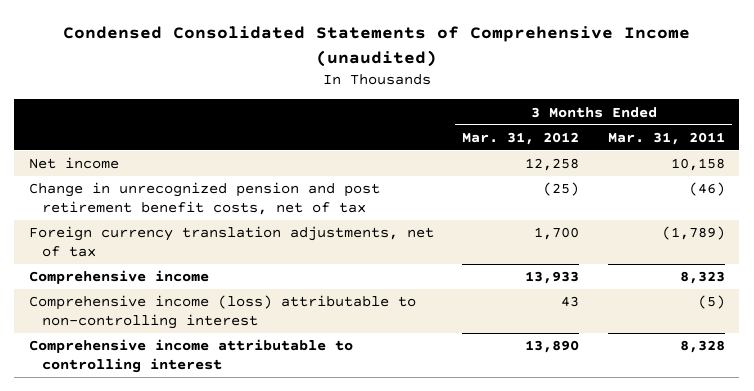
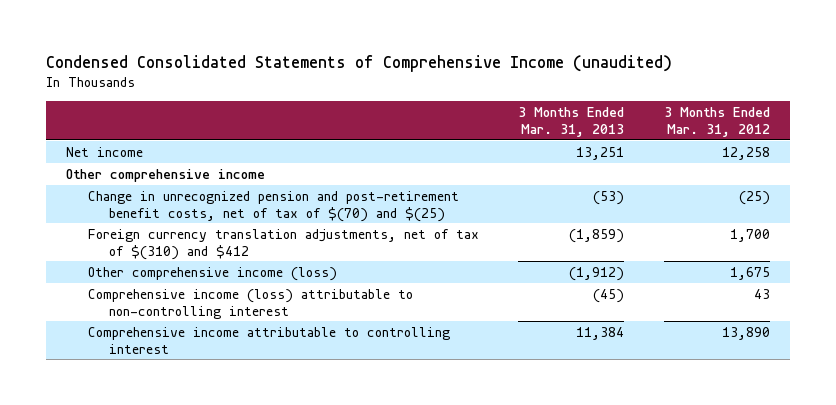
[608,131,726,145] Mar. 31, 2011 -> none
none -> [518,106,625,137] 3 Months Ended Mar. 31, 2013
none -> [65,168,265,182] Other comprehensive income
[28,182,380,216] Change in unrecognized pension and post retirement benefit costs, net of tax -> [87,190,459,222] Change in unrecognized pension and post-retirement benefit costs, net of tax of $(70) and $(25)
[28,226,434,258] Foreign currency translation adjustments, net of tax -> [87,228,479,260] Foreign currency translation adjustments, net of tax of $(310) and $412
[28,270,209,285] Comprehensive income -> [87,266,337,281] Other comprehensive income (loss)
[525,271,580,285] 13,933 -> [730,266,771,280] 1,675

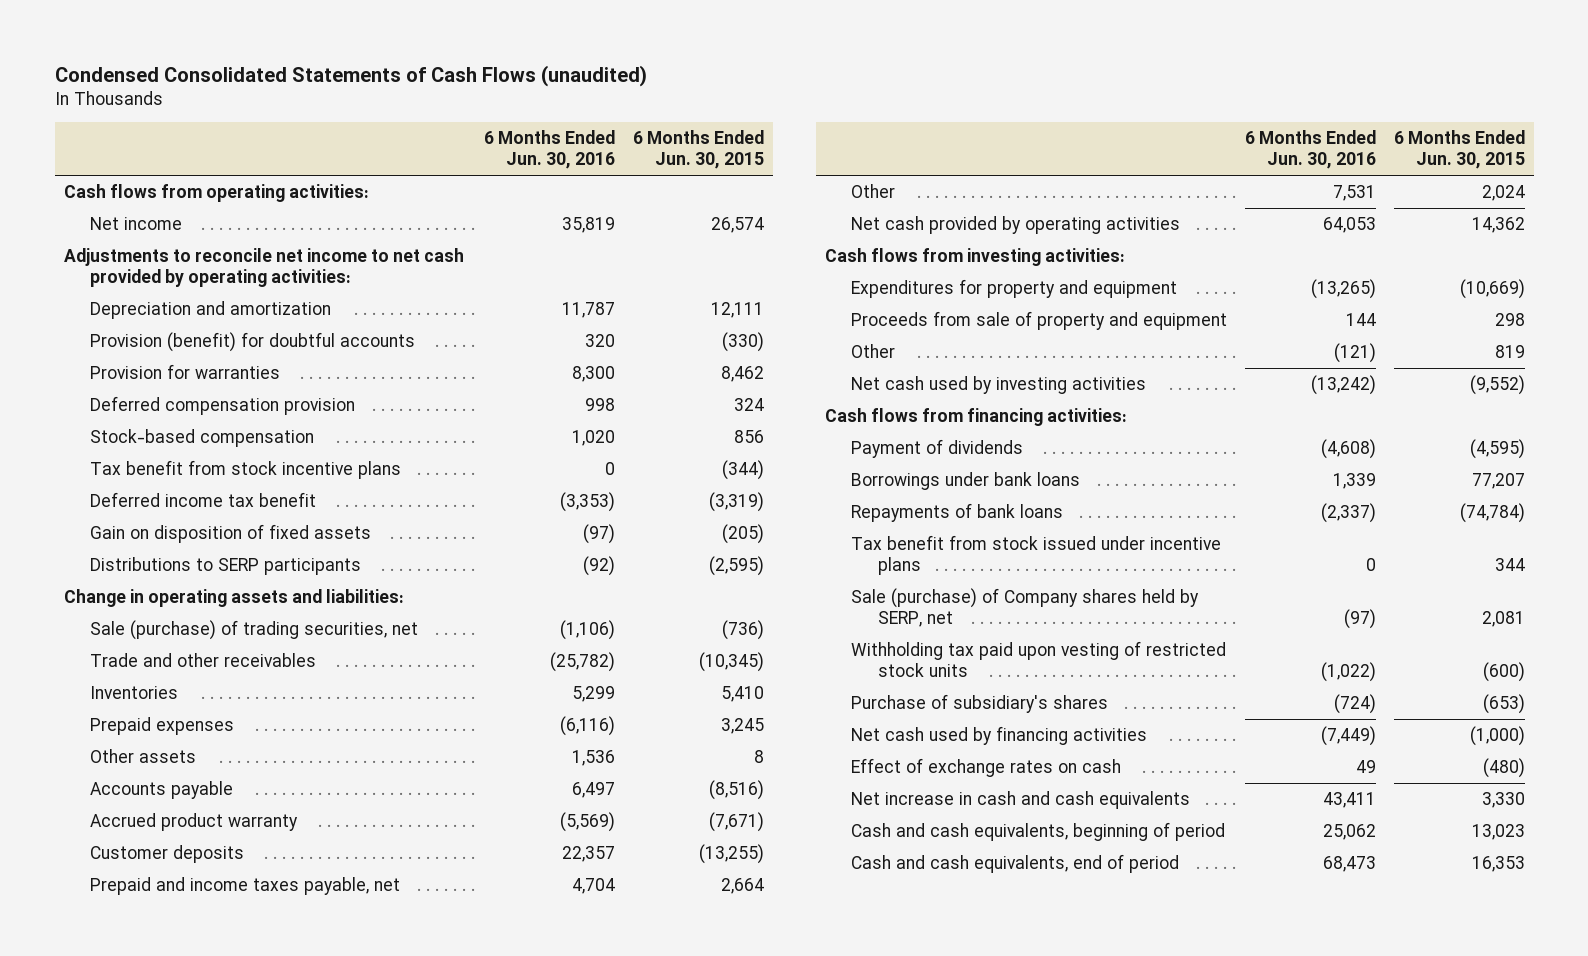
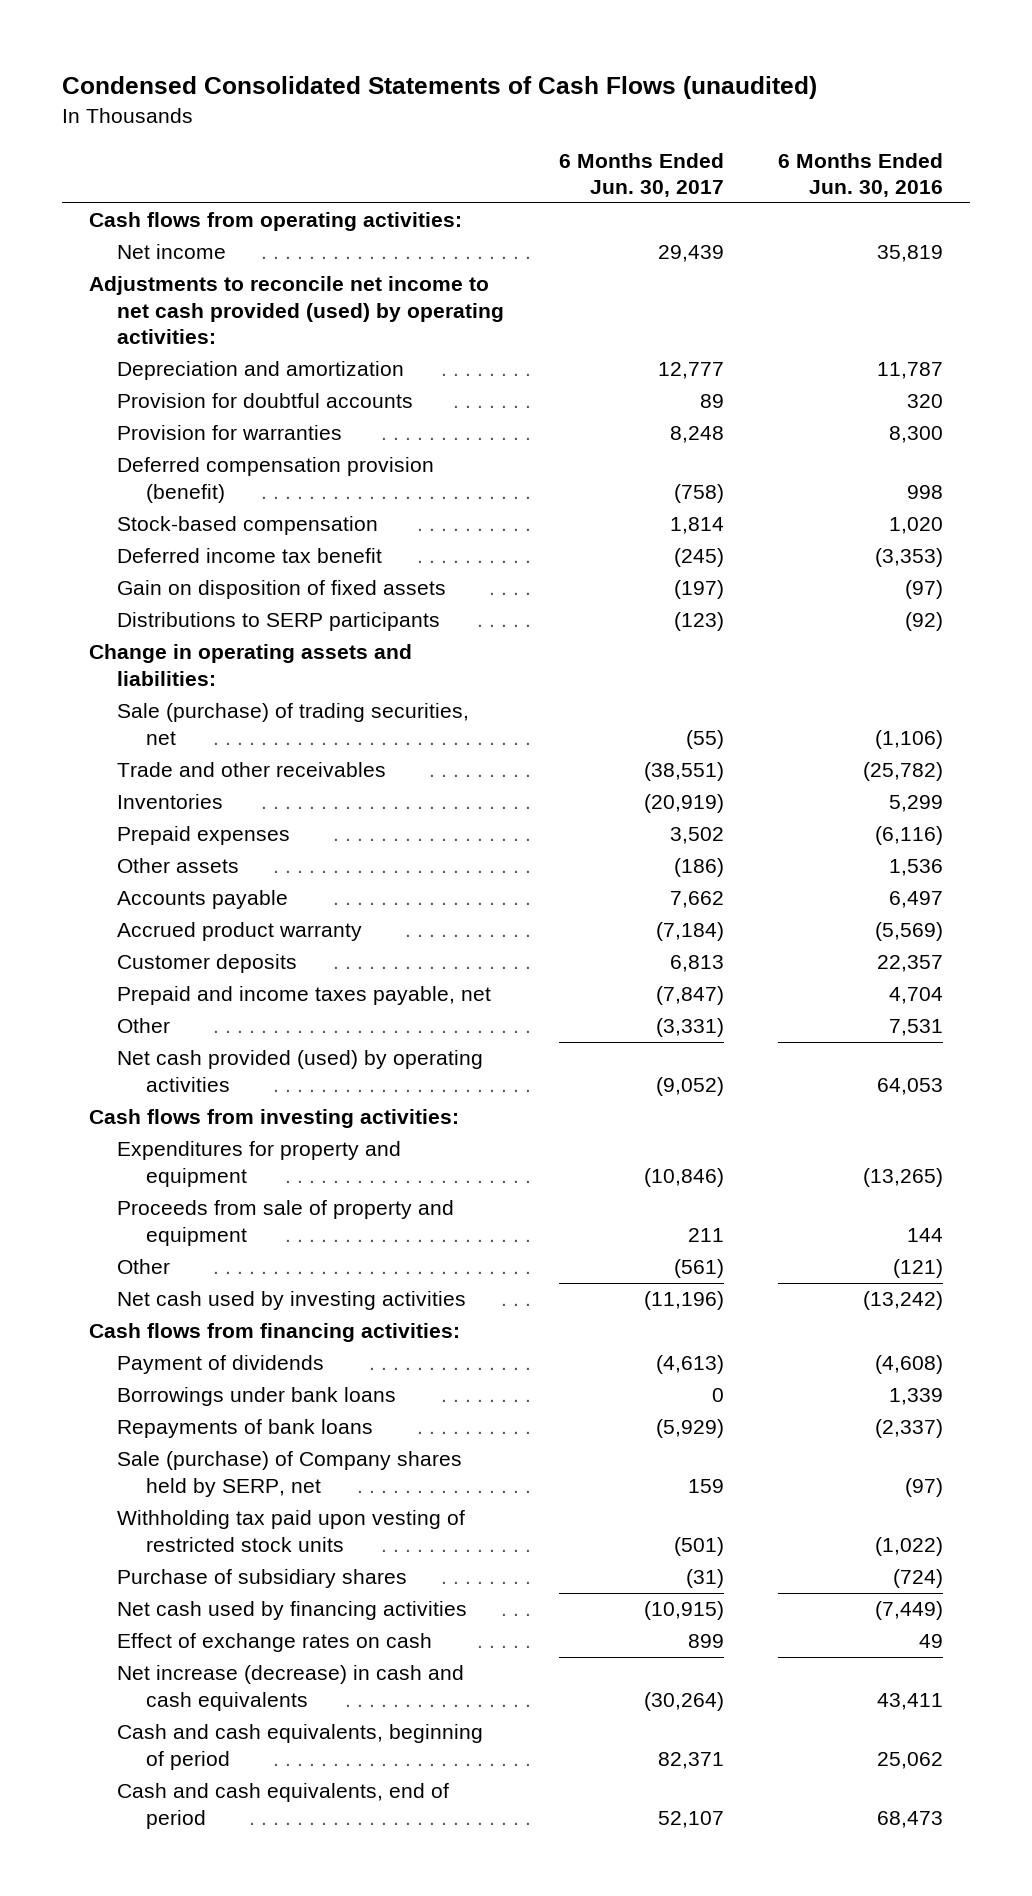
[632,130,764,170] 6 Months Ended Jun. 30, 2015 -> none
none -> [558,152,724,197] 6 Months Ended Jun. 30, 2017
[63,247,464,288] Adjustments to reconcile net income to net cash provided by operating activities: -> [88,276,505,344] Adjustments to reconcile net income to net cash provided (used) by operating activities:
[90,331,416,352] Provision (benefit) for doubtful accounts -> [117,393,414,409] Provision for doubtful accounts
[90,395,356,415] Deferred compensation provision -> [117,457,435,503] Deferred compensation provision (benefit)
[90,459,402,479] Tax benefit from stock incentive plans -> none
[851,215,1181,234] Net cash provided by operating activities -> [117,1050,484,1092] Net cash provided (used) by operating activities
[851,534,1222,576] Tax benefit from stock issued under incentive plans -> none
[851,693,1109,713] Purchase of subsidiary's shares -> [117,1569,408,1589] Purchase of subsidiary shares
[851,790,1191,809] Net increase in cash and cash equivalents -> [117,1665,465,1711] Net increase (decrease) in cash and cash equivalents

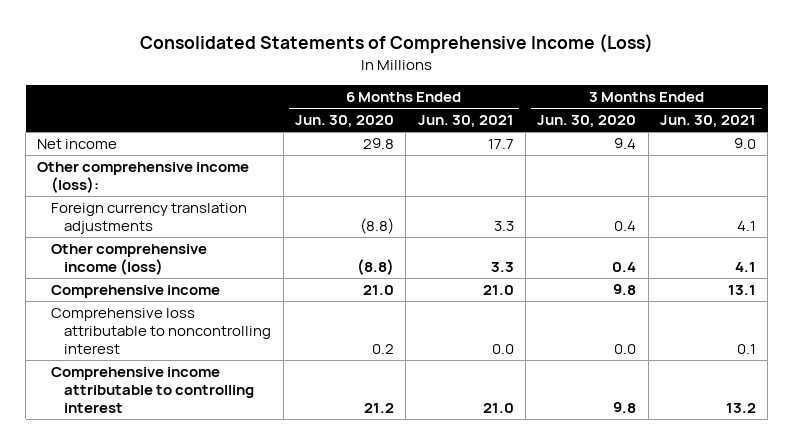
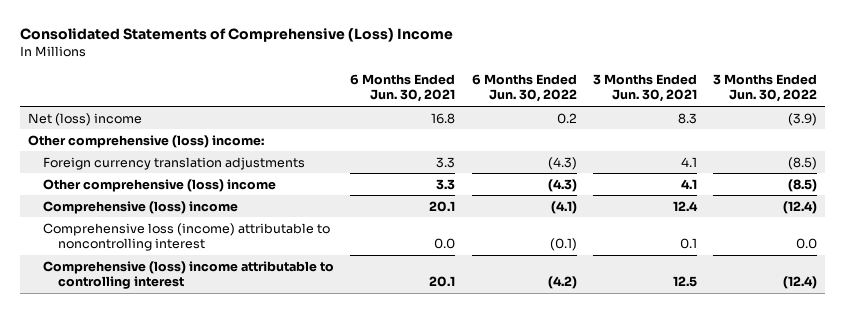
[139,34,653,54] Consolidated Statements of Comprehensive Income (Loss) -> [20,28,454,43] Consolidated Statements of Comprehensive (Loss) Income
[294,115,394,129] Jun. 30, 2020 -> none
[537,115,637,129] Jun. 30, 2020 -> none
none -> [471,73,577,103] 6 Months Ended Jun. 30, 2022
none -> [712,73,817,103] 3 Months Ended Jun. 30, 2022
[37,139,118,150] Net income -> [28,112,143,126] Net (loss) income
[487,139,514,150] 17.7 -> [431,112,456,124] 16.8
[733,138,756,150] 9.0 -> [677,112,697,124] 8.3
[37,162,250,193] Other comprehensive income (loss): -> [28,134,265,148] Other comprehensive (loss) income:
[50,244,207,275] Other comprehensive income (loss) -> [43,178,277,192] Other comprehensive (loss) income
[50,285,220,299] Comprehensive income -> [43,200,239,214] Comprehensive (loss) income
[482,285,514,296] 21.0 -> [429,200,456,212] 20.1
[727,285,756,296] 13.1 -> [672,200,698,211] 12.4
[50,308,272,354] Comprehensive loss attributable to noncontrolling interest -> [43,222,331,252] Comprehensive loss (income) attributable to noncontrolling interest
[50,367,255,413] Comprehensive income attributable to controlling interest -> [43,260,335,290] Comprehensive (loss) income attributable to controlling interest
[482,402,514,413] 21.0 -> [429,276,456,288] 20.1
[725,402,756,413] 13.2 -> [672,276,697,288] 12.5

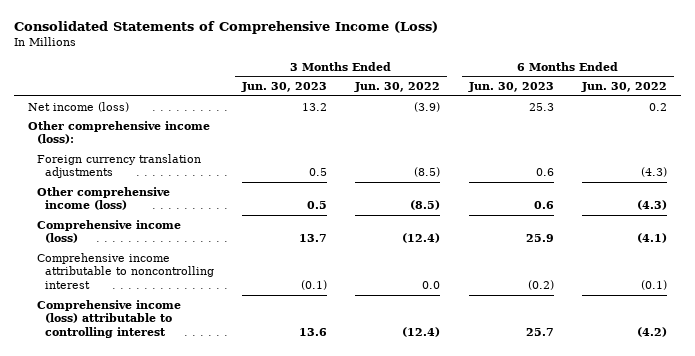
[20,28,454,43] Consolidated Statements of Comprehensive (Loss) Income -> [14,21,439,35] Consolidated Statements of Comprehensive Income (Loss)
[350,73,456,103] 6 Months Ended Jun. 30, 2021 -> none
[592,73,697,103] 3 Months Ended Jun. 30, 2021 -> none
none -> [240,82,327,93] Jun. 30, 2023
none -> [467,82,554,93] Jun. 30, 2023
[28,112,143,126] Net (loss) income -> [28,101,130,112] Net income (loss)
[28,134,265,148] Other comprehensive (loss) income: -> [28,120,211,145] Other comprehensive income (loss):
[43,178,277,192] Other comprehensive (loss) income -> [36,186,170,211] Other comprehensive income (loss)
[43,200,239,214] Comprehensive (loss) income -> [36,219,181,244] Comprehensive income (loss)
[43,222,331,252] Comprehensive loss (income) attributable to noncontrolling interest -> [36,252,214,290] Comprehensive income attributable to noncontrolling interest
[43,260,335,290] Comprehensive (loss) income attributable to controlling interest -> [36,299,181,339] Comprehensive income (loss) attributable to controlling interest

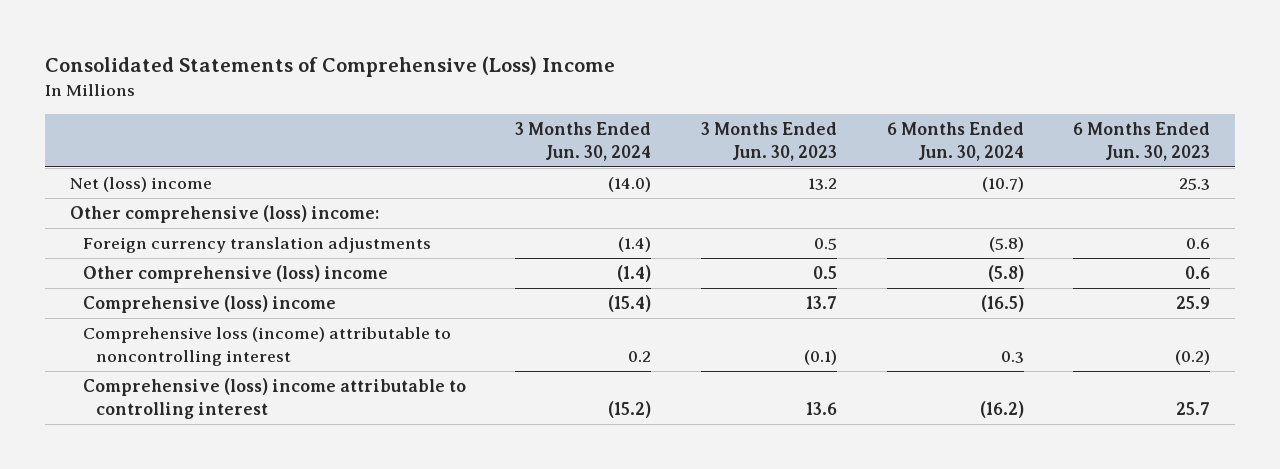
[14,21,439,35] Consolidated Statements of Comprehensive Income (Loss) -> [44,56,615,78] Consolidated Statements of Comprehensive (Loss) Income
[354,82,441,93] Jun. 30, 2022 -> none
[580,82,667,93] Jun. 30, 2022 -> none
none -> [515,121,652,161] 3 Months Ended Jun. 30, 2024
none -> [886,121,1024,161] 6 Months Ended Jun. 30, 2024
[28,101,130,112] Net income (loss) -> [69,176,212,192] Net (loss) income
[28,120,211,145] Other comprehensive income (loss): -> [69,204,379,223] Other comprehensive (loss) income:
[36,186,170,211] Other comprehensive income (loss) -> [82,264,388,283] Other comprehensive (loss) income
[36,219,181,244] Comprehensive income (loss) -> [82,294,336,313] Comprehensive (loss) income
[36,252,214,290] Comprehensive income attributable to noncontrolling interest -> [82,326,451,366] Comprehensive loss (income) attributable to noncontrolling interest
[36,299,181,339] Comprehensive income (loss) attributable to controlling interest -> [82,377,466,419] Comprehensive (loss) income attributable to controlling interest

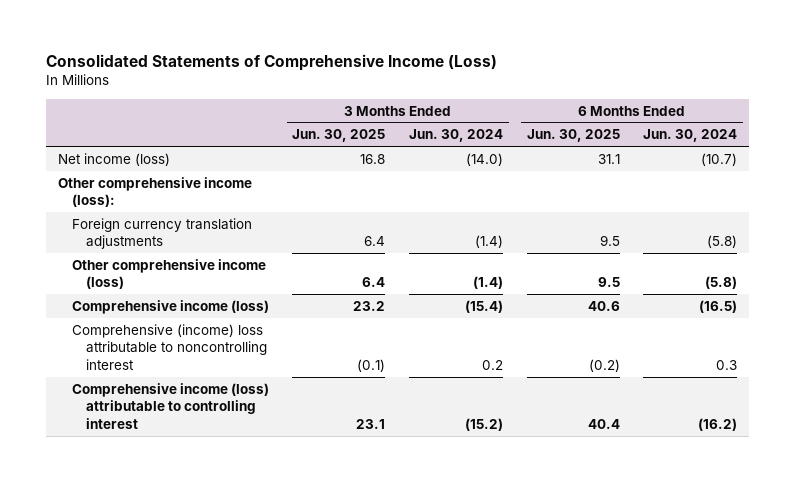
[44,56,615,78] Consolidated Statements of Comprehensive (Loss) Income -> [45,54,497,72] Consolidated Statements of Comprehensive Income (Loss)
[700,121,837,161] 3 Months Ended Jun. 30, 2023 -> none
[1073,121,1211,161] 6 Months Ended Jun. 30, 2023 -> none
none -> [292,129,386,143] Jun. 30, 2025
none -> [526,129,620,143] Jun. 30, 2025
[69,176,212,192] Net (loss) income -> [57,152,170,166] Net income (loss)
[69,204,379,223] Other comprehensive (loss) income: -> [57,176,252,208] Other comprehensive income (loss):
[82,264,388,283] Other comprehensive (loss) income -> [71,258,266,290] Other comprehensive income (loss)
[82,294,336,313] Comprehensive (loss) income -> [71,299,269,314] Comprehensive income (loss)
[82,326,451,366] Comprehensive loss (income) attributable to noncontrolling interest -> [71,323,267,370] Comprehensive (income) loss attributable to noncontrolling interest
[82,377,466,419] Comprehensive (loss) income attributable to controlling interest -> [71,382,269,429] Comprehensive income (loss) attributable to controlling interest

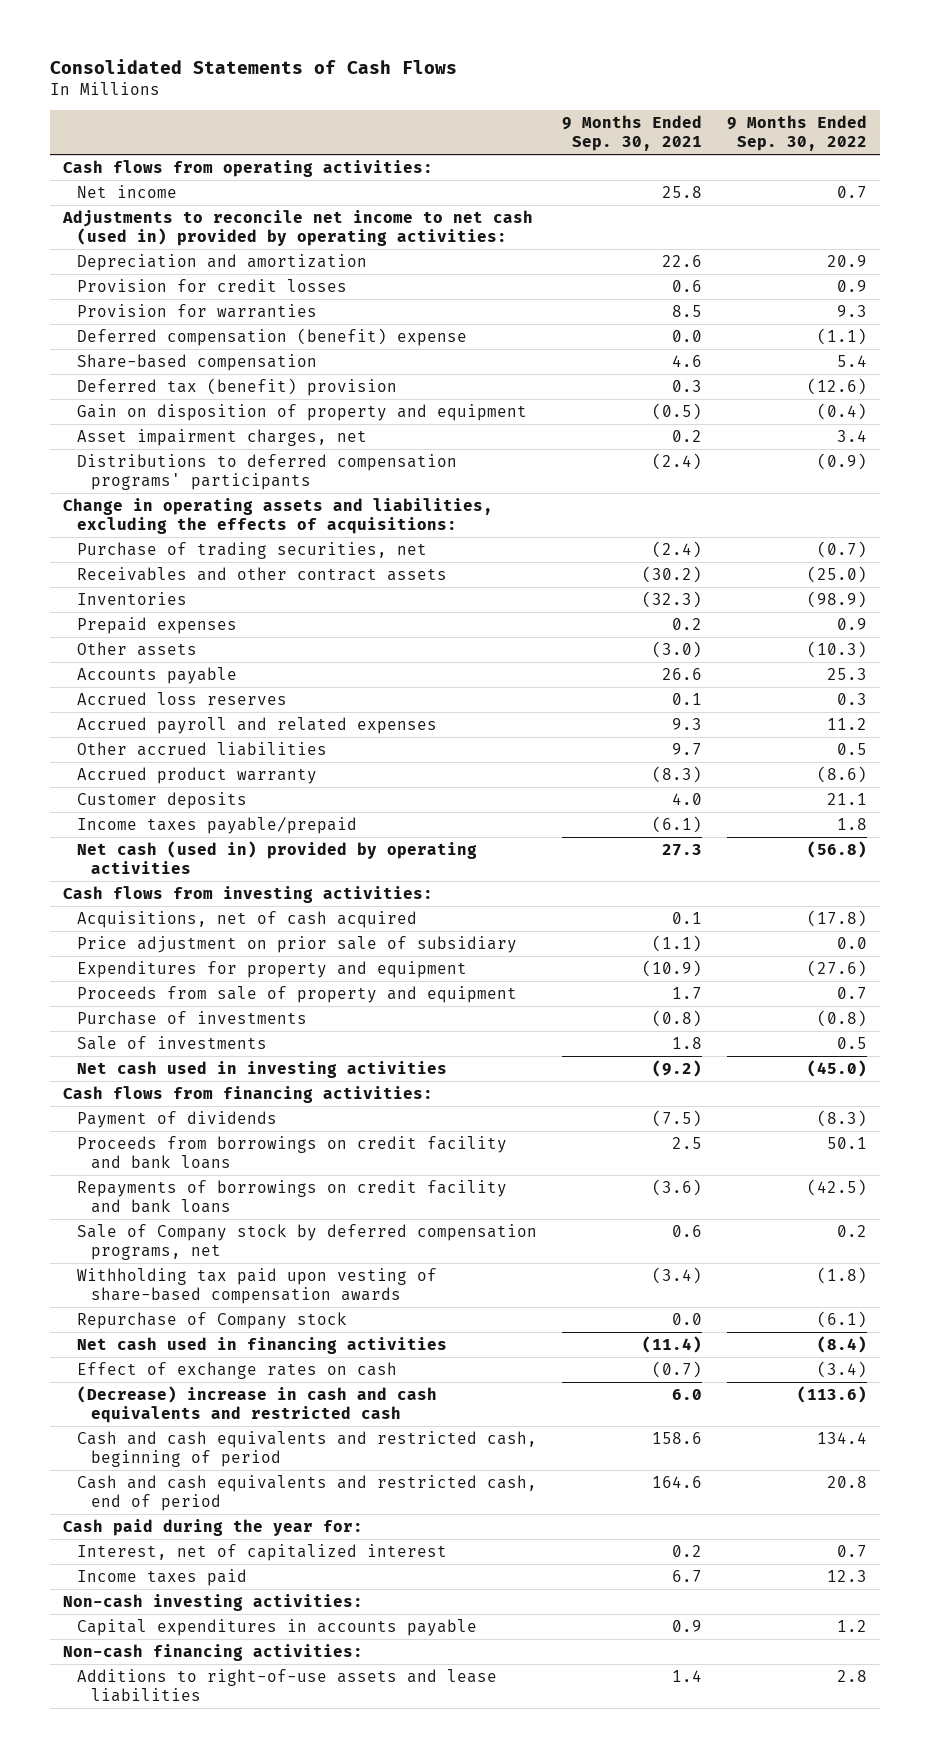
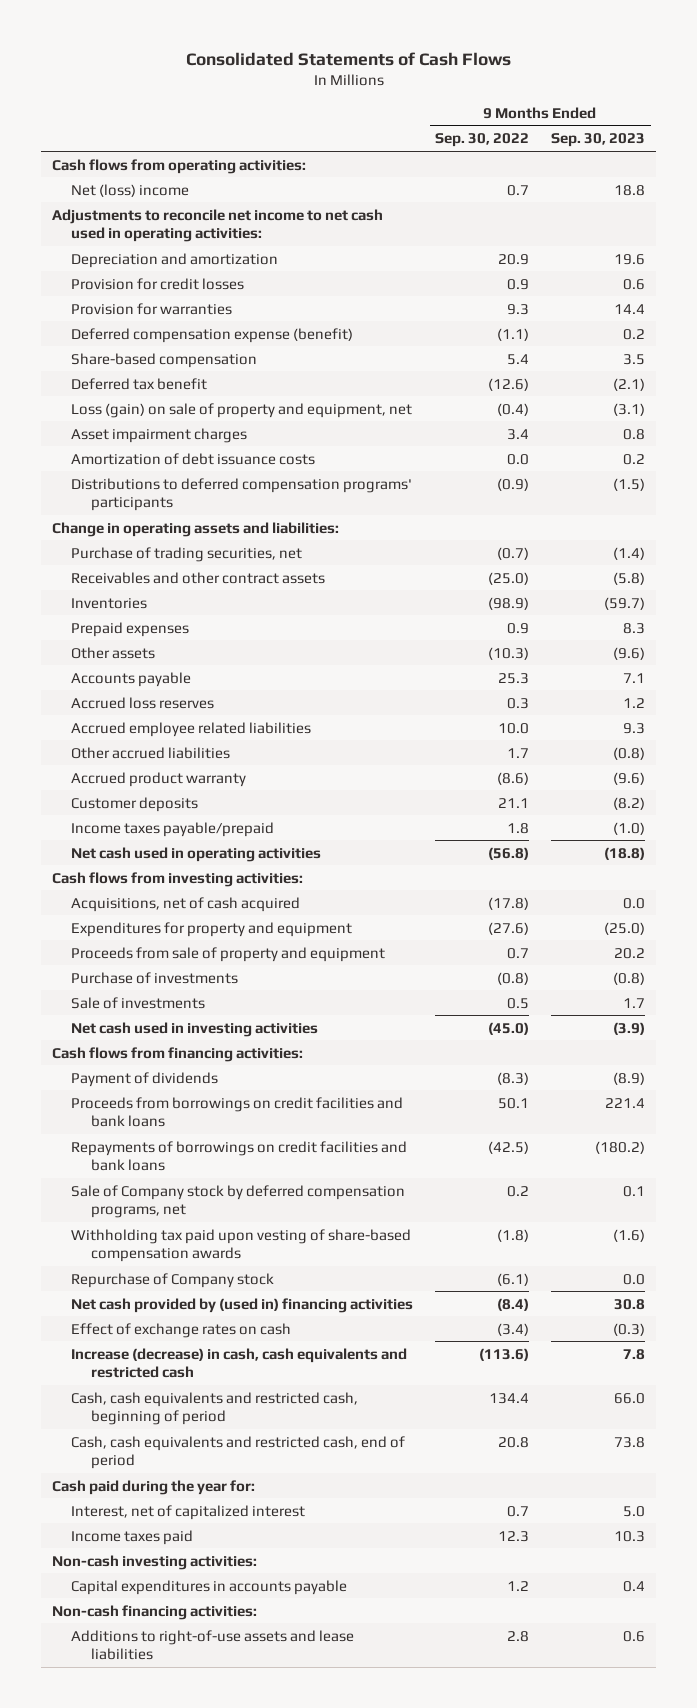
[561,115,702,152] 9 Months Ended Sep. 30, 2021 -> none
none -> [551,133,646,148] Sep. 30, 2023
[76,185,177,199] Net income -> [71,183,190,197] Net (loss) income
[61,210,533,247] Adjustments to reconcile net income to net cash (used in) provided by operating activities: -> [52,208,384,243] Adjustments to reconcile net income to net cash used in operating activities:
[76,328,467,347] Deferred compensation (benefit) expense -> [71,327,354,343] Deferred compensation expense (benefit)
[76,378,397,397] Deferred tax (benefit) provision -> [71,377,208,390] Deferred tax benefit
[76,404,527,422] Gain on disposition of property and equipment -> [71,402,413,418] Loss (gain) on sale of property and equipment, net
[76,429,367,447] Asset impairment charges, net -> [71,427,248,443] Asset impairment charges
none -> [71,452,316,465] Amortization of debt issuance costs
[62,498,493,535] Change in operating assets and liabilities, excluding the effects of acquisitions: -> [52,521,340,537] Change in operating assets and liabilities:
[76,717,437,735] Accrued payroll and related expenses -> [71,721,312,737] Accrued employee related liabilities
[827,718,868,731] 11.2 -> [498,722,530,734] 10.0
[837,743,868,756] 0.5 -> [507,747,530,758] 1.7
[76,841,477,875] Net cash (used in) provided by operating activities -> [71,846,322,862] Net cash used in operating activities
[76,936,517,954] Price adjustment on prior sale of subsidiary -> none
[76,1136,507,1170] Proceeds from borrowings on credit facility and bank loans -> [71,1096,404,1128] Proceeds from borrowings on credit facilities and bank loans
[76,1180,507,1214] Repayments of borrowings on credit facility and bank loans -> [71,1140,408,1172] Repayments of borrowings on credit facilities and bank loans
[76,1337,447,1355] Net cash used in financing activities -> [71,1297,414,1313] Net cash provided by (used in) financing activities
[76,1386,437,1424] (Decrease) increase in cash and cash equivalents and restricted cash -> [71,1347,408,1379] Increase (decrease) in cash, cash equivalents and restricted cash
[76,1431,537,1468] Cash and cash equivalents and restricted cash, beginning of period -> [71,1391,359,1426] Cash, cash equivalents and restricted cash, beginning of period
[76,1475,537,1512] Cash and cash equivalents and restricted cash, end of period -> [71,1435,406,1470] Cash, cash equivalents and restricted cash, end of period

